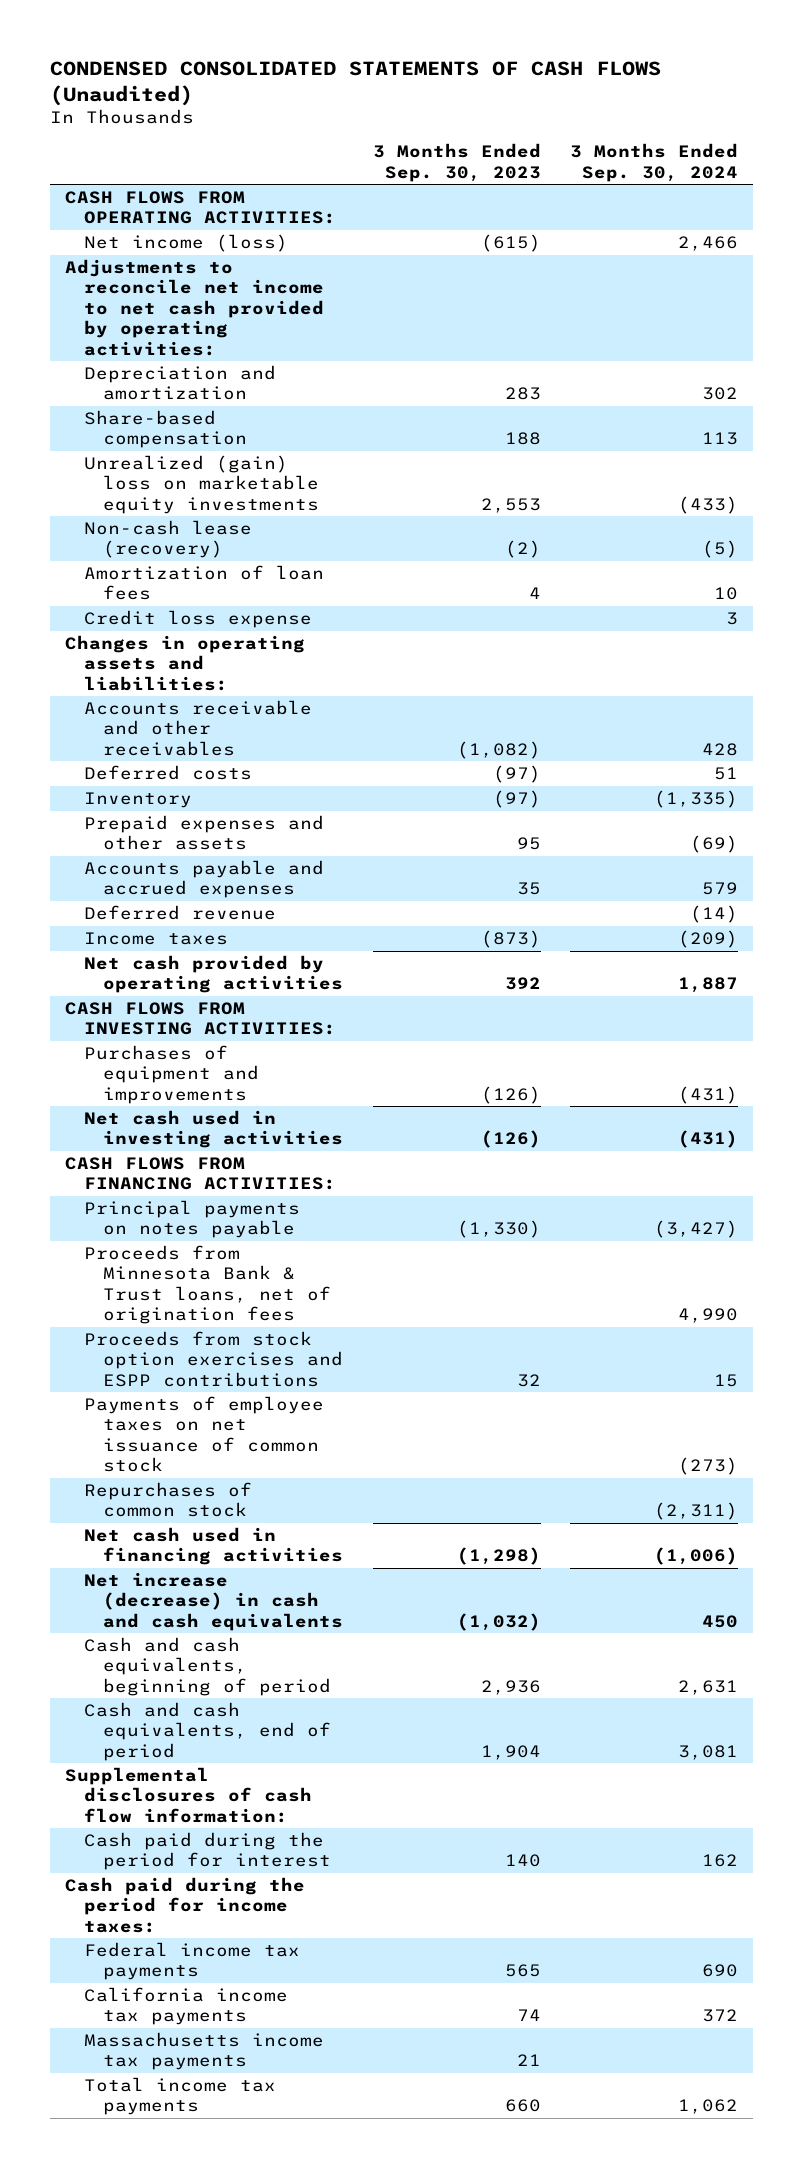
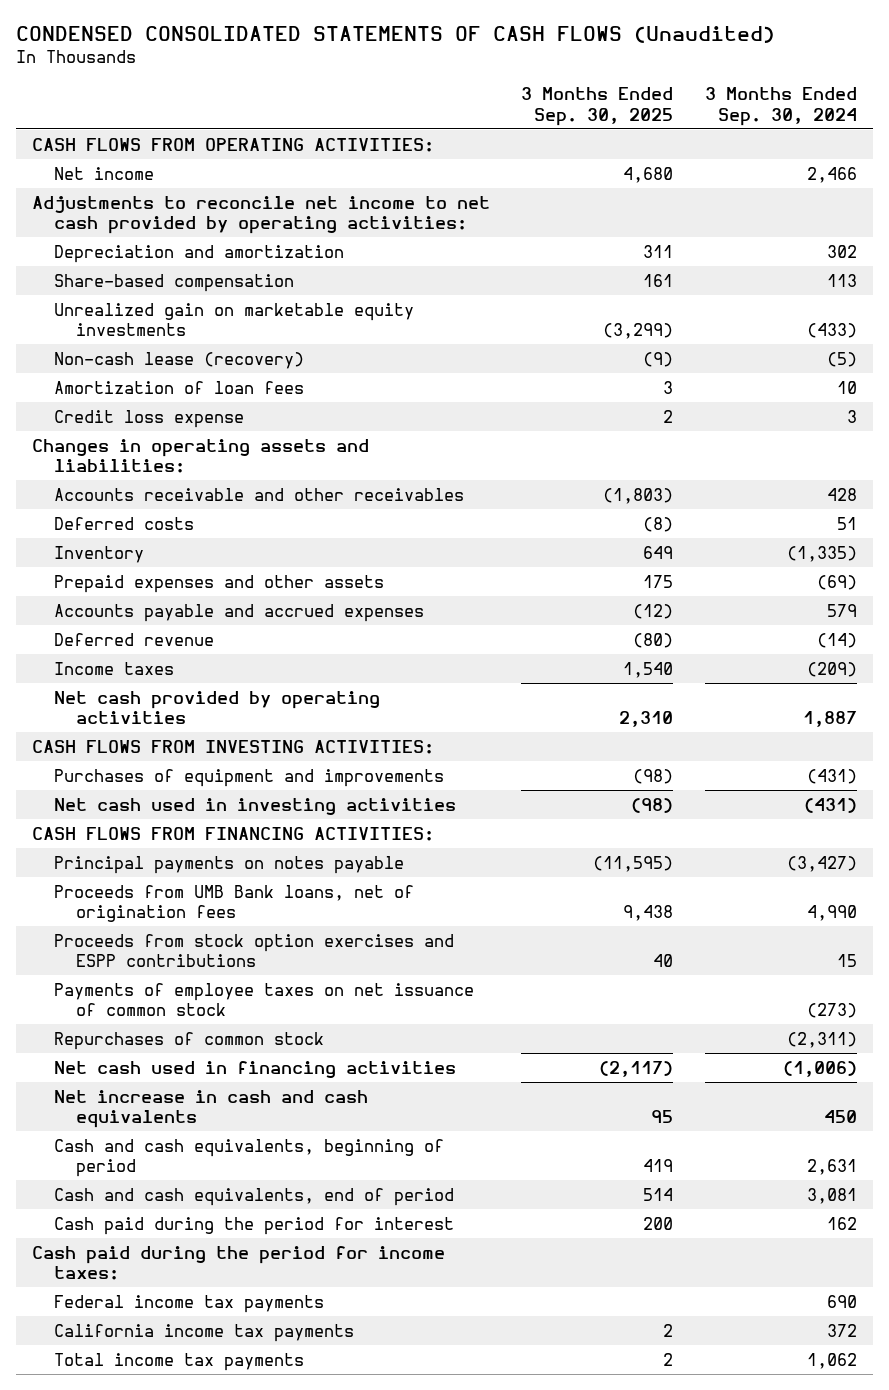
[372,143,541,182] 3 Months Ended Sep. 30, 2023 -> none
none -> [521,87,674,126] 3 Months Ended Sep. 30, 2025
[83,234,288,253] Net income (loss) -> [53,166,154,180] Net income
[83,455,319,514] Unrealized (gain) loss on marketable equity investments -> [53,302,414,336] Unrealized gain on marketable equity investments
[83,1245,331,1325] Proceeds from Minnesota Bank & Trust loans, net of origination fees -> [53,884,414,922] Proceeds from UMB Bank loans, net of origination fees
[83,1572,343,1631] Net increase (decrease) in cash and cash equivalents -> [53,1089,368,1128] Net increase in cash and cash equivalents
[64,1767,312,1823] Supplemental disclosures of cash flow information: -> none
[83,2032,324,2071] Massachusetts income tax payments -> none

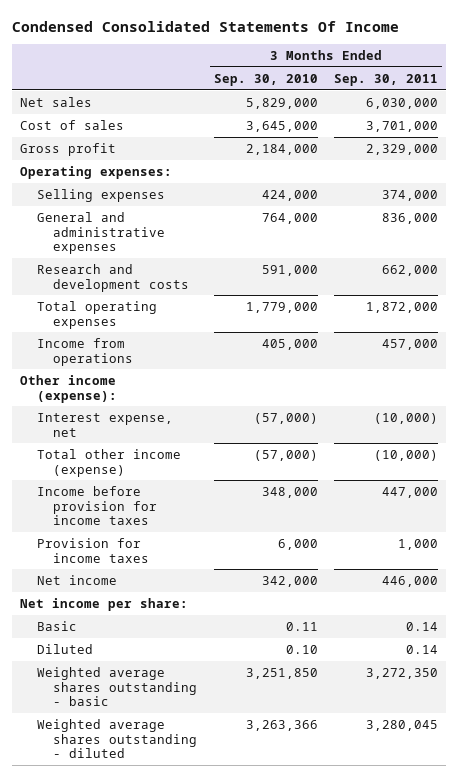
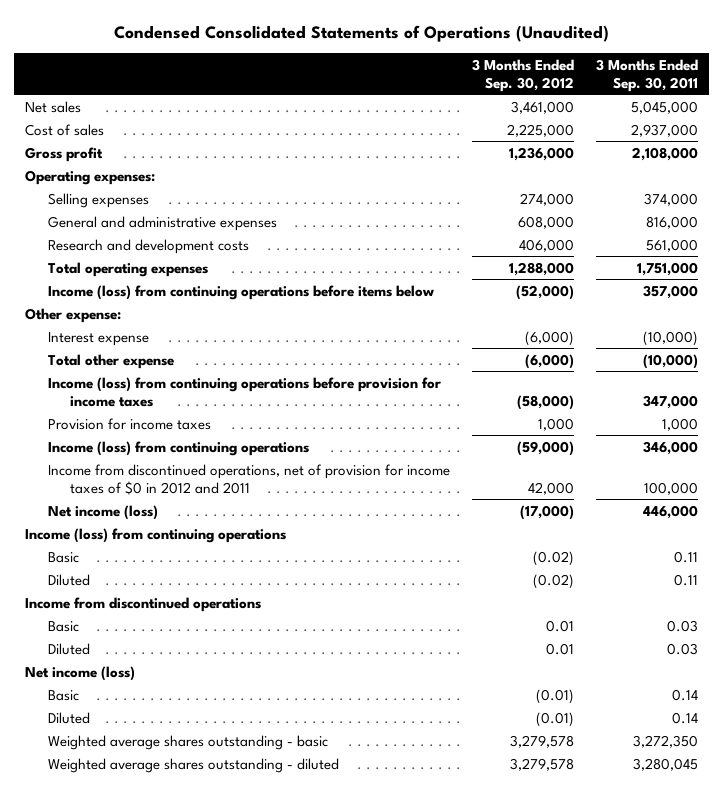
[12,20,400,32] Condensed Consolidated Statements Of Income -> [113,24,609,42] Condensed Consolidated Statements of Operations (Unaudited)
[213,73,318,86] Sep. 30, 2010 -> none
none -> [472,58,575,92] 3 Months Ended Sep. 30, 2012
[366,97,439,109] 6,030,000 -> [631,100,699,114] 5,045,000
[366,120,439,132] 3,701,000 -> [631,123,699,137] 2,937,000
[366,143,439,155] 2,329,000 -> [632,146,699,161] 2,108,000
[382,212,439,224] 836,000 -> [646,215,699,229] 816,000
[382,264,439,276] 662,000 -> [646,238,699,252] 561,000
[366,301,439,313] 1,872,000 -> [637,261,699,276] 1,751,000
[36,337,134,366] Income from operations -> [47,284,434,300] Income (loss) from continuing operations before items below
[382,338,439,350] 457,000 -> [643,284,699,299] 357,000
[20,374,117,403] Other income (expense): -> [25,307,122,323] Other expense:
[36,412,173,437] Interest expense, net -> [47,331,149,346] Interest expense
[36,448,181,477] Total other income (expense) -> [47,353,174,369] Total other expense
[36,485,158,526] Income before provision for income taxes -> [47,376,441,407] Income (loss) from continuing operations before provision for income taxes
[382,486,439,498] 447,000 -> [643,394,699,409] 347,000
none -> [47,440,309,456] Income (loss) from continuing operations
none -> [47,463,450,495] Income from discontinued operations, net of provision for income taxes of $0 in 2012 and 2011
[36,574,117,585] Net income -> [47,504,158,520] Net income (loss)
none -> [25,527,287,543] Income (loss) from continuing operations
none -> [47,551,79,563] Basic
none -> [47,573,90,586] Diluted
none -> [25,596,262,612] Income from discontinued operations
none -> [47,620,79,632] Basic
none -> [47,642,90,655] Diluted
[20,597,189,611] Net income per share: -> [25,665,136,681] Net income (loss)

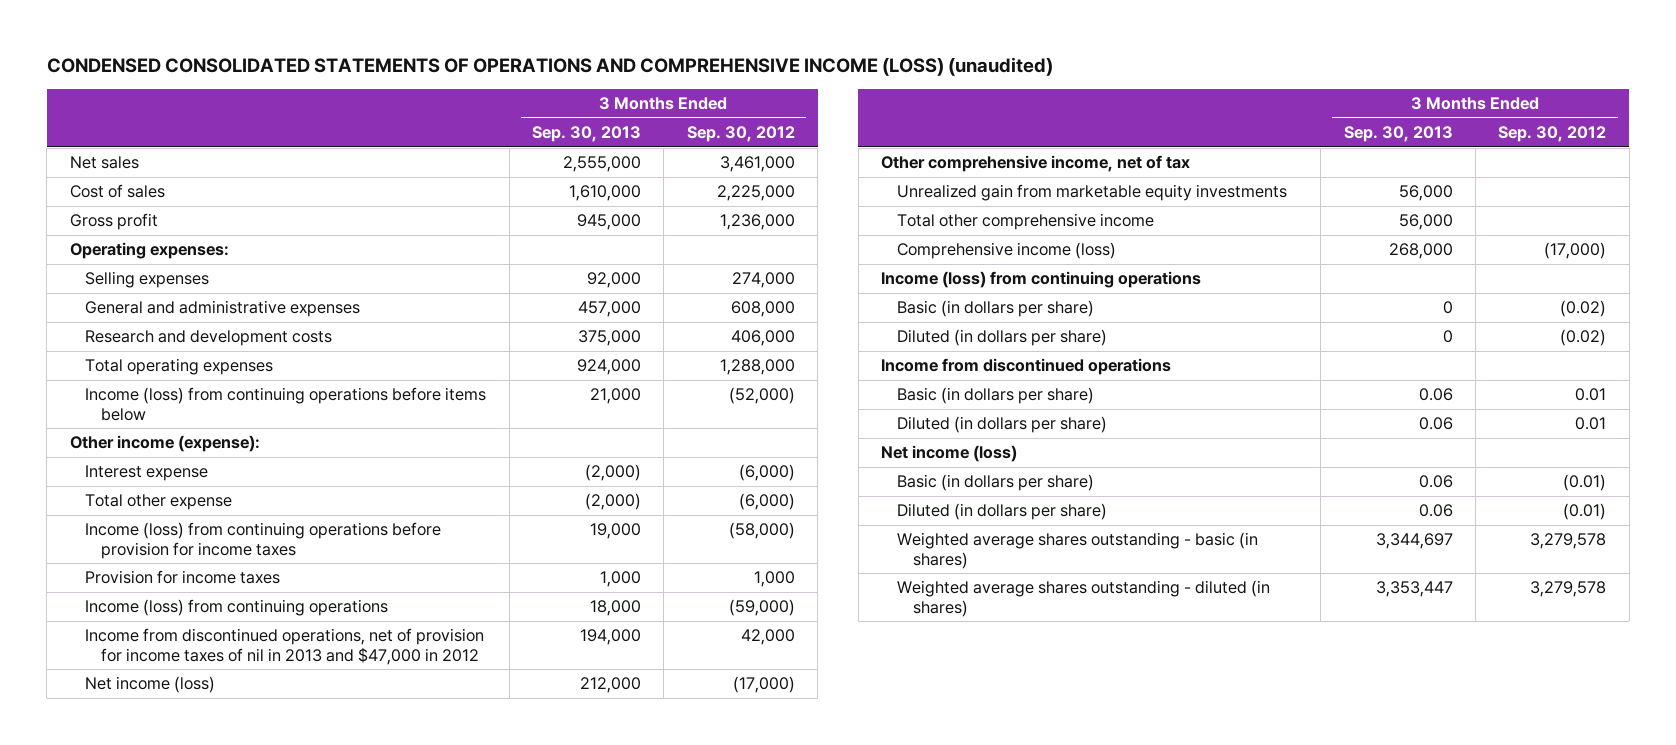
[113,24,609,42] Condensed Consolidated Statements of Operations (Unaudited) -> [46,57,1053,77] CONDENSED CONSOLIDATED STATEMENTS OF OPERATIONS AND COMPREHENSIVE INCOME (LOSS) (unaudited)
[596,58,699,92] 3 Months Ended Sep. 30, 2011 -> none
none -> [532,125,642,142] Sep. 30, 2013
[25,307,122,323] Other expense: -> [69,435,260,453] Other income (expense):
[47,463,450,495] Income from discontinued operations, net of provision for income taxes of $0 in 2012 and 2011 -> [85,628,485,665] Income from discontinued operations, net of provision for income taxes of nil in 2013 and $47,000 in 2012
none -> [881,155,1191,173] Other comprehensive income, net of tax
none -> [896,184,1287,202] Unrealized gain from marketable equity investments
none -> [896,213,1154,231] Total other comprehensive income
none -> [896,242,1116,260] Comprehensive income (loss)
[47,551,79,563] Basic -> [896,300,1094,318] Basic (in dollars per share)
[47,573,90,586] Diluted -> [896,329,1107,347] Diluted (in dollars per share)
[47,620,79,632] Basic -> [896,387,1094,405] Basic (in dollars per share)
[47,642,90,655] Diluted -> [896,416,1107,434] Diluted (in dollars per share)
[47,689,79,701] Basic -> [896,474,1094,492] Basic (in dollars per share)
[47,711,90,724] Diluted -> [896,503,1107,521] Diluted (in dollars per share)
[47,734,328,750] Weighted average shares outstanding - basic -> [896,532,1258,569] Weighted average shares outstanding - basic (in shares)
[47,757,339,773] Weighted average shares outstanding - diluted -> [896,580,1270,617] Weighted average shares outstanding - diluted (in shares)

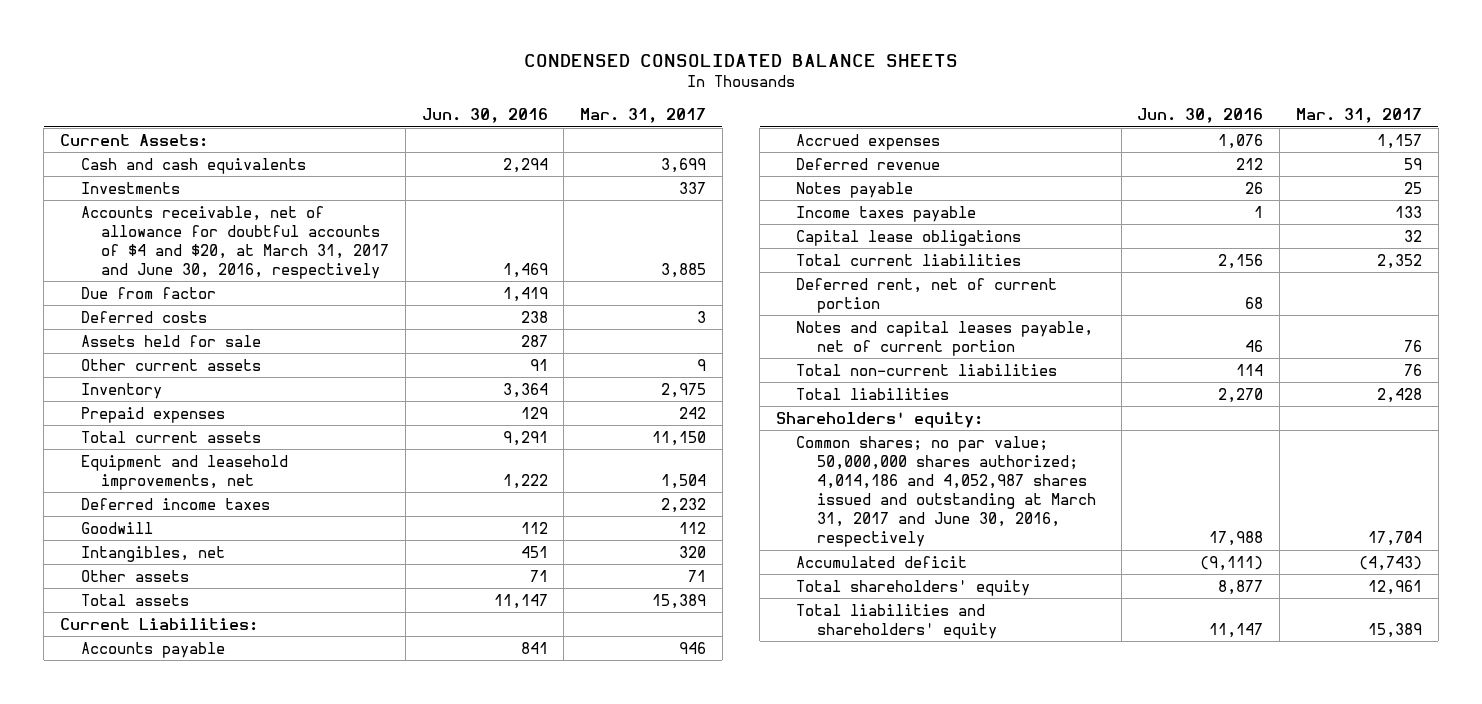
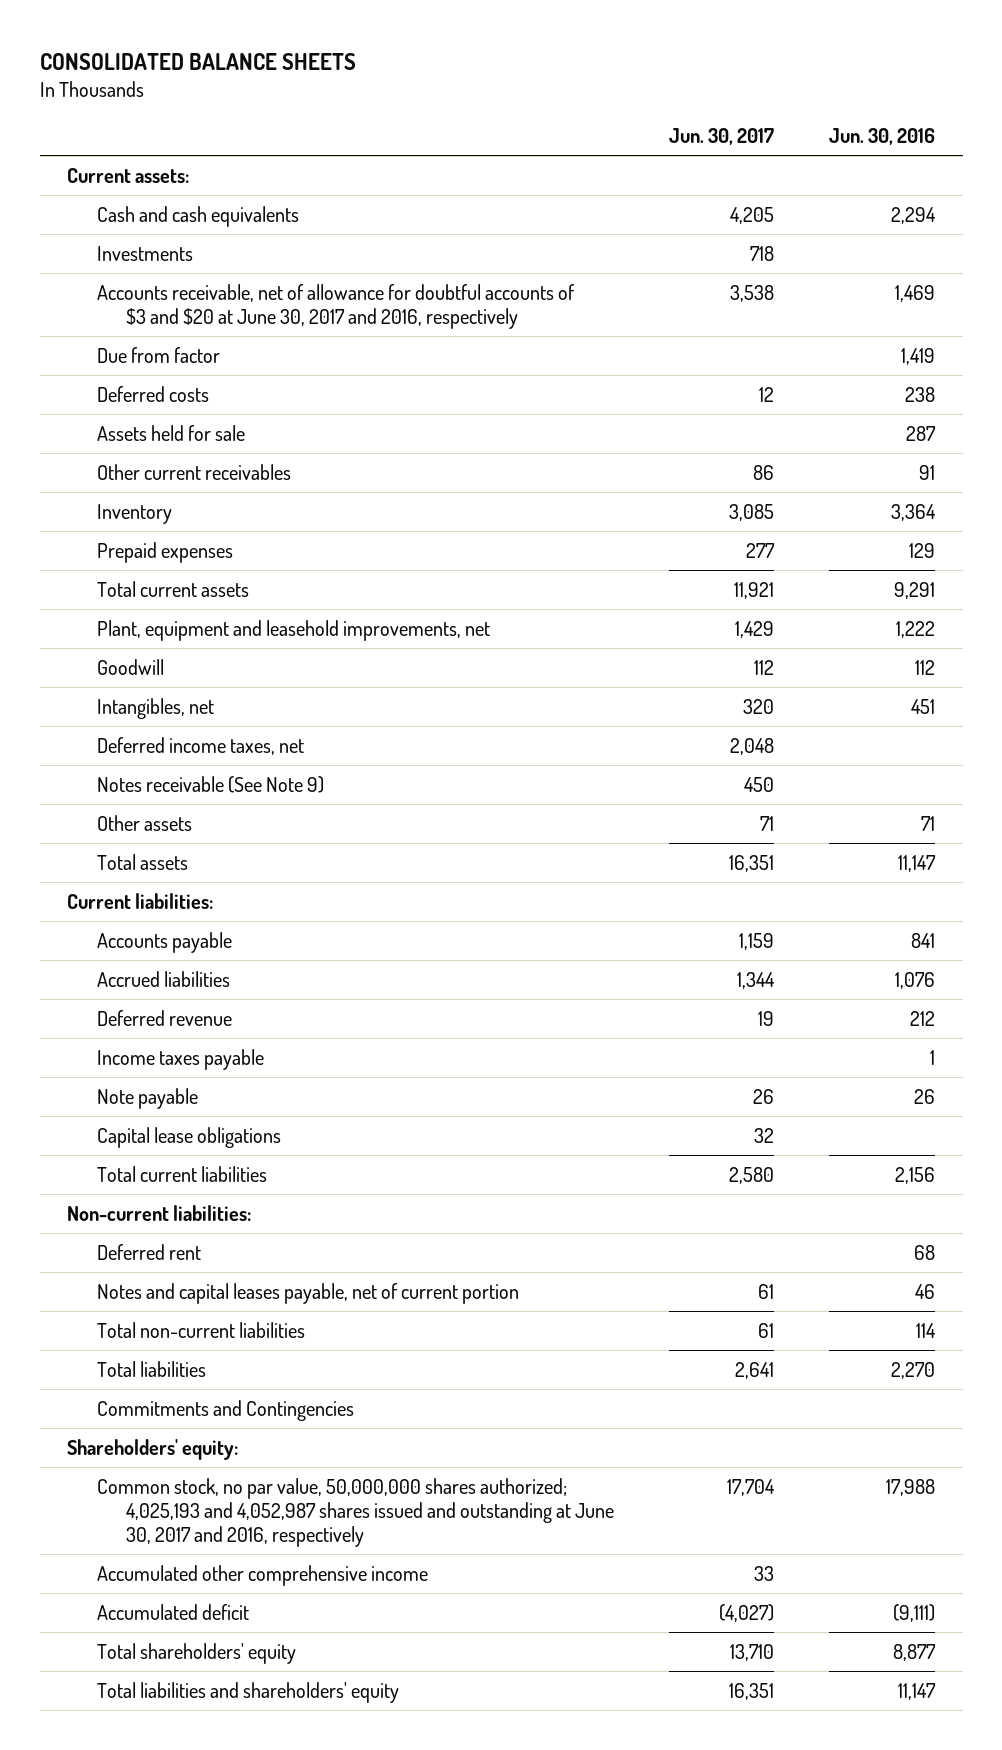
[524,54,959,68] CONDENSED CONSOLIDATED BALANCE SHEETS -> [39,53,356,71] CONSOLIDATED BALANCE SHEETS
[580,108,707,124] Mar. 31, 2017 -> none
none -> [669,128,775,146] Jun. 30, 2017
[60,133,209,147] Current Assets: -> [67,167,190,183] Current assets:
[80,205,390,280] Accounts receivable, net of allowance for doubtful accounts of $4 and $20, at March 31, 2017 and June 30, 2016, respectively -> [96,283,575,329] Accounts receivable, net of allowance for doubtful accounts of $3 and $20 at June 30, 2017 and 2016, respectively
[80,358,261,371] Other current assets -> [96,463,291,480] Other current receivables
[80,497,270,510] Deferred income taxes -> none
[80,454,288,490] Equipment and leasehold improvements, net -> [96,619,490,641] Plant, equipment and leasehold improvements, net
none -> [96,736,304,755] Deferred income taxes, net
none -> [96,775,324,793] Notes receivable (See Note 9)
[60,617,259,631] Current Liabilities: -> [67,892,214,909] Current liabilities:
[796,133,941,150] Accrued expenses -> [96,970,230,987] Accrued liabilities
[796,181,914,198] Notes payable -> none
none -> [96,1087,198,1109] Note payable
none -> [67,1204,252,1221] Non-current liabilities:
[796,277,1058,313] Deferred rent, net of current portion -> [96,1243,201,1260] Deferred rent
none -> [96,1399,354,1421] Commitments and Contingencies
[796,435,1096,548] Common shares; no par value; 50,000,000 shares authorized; 4,014,186 and 4,052,987 shares issued and outstanding at March 31, 2017 and June 30, 2016, respectively -> [96,1477,615,1547] Common stock, no par value, 50,000,000 shares authorized; 4,025,193 and 4,052,987 shares issued and outstanding at June 30, 2017 and 2016, respectively
none -> [96,1564,428,1586] Accumulated other comprehensive income

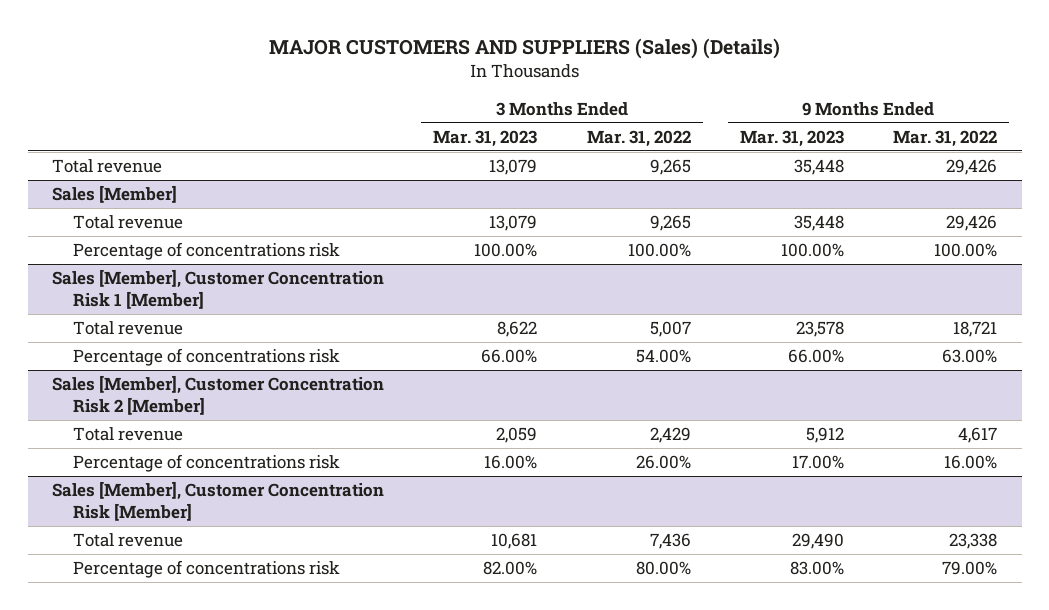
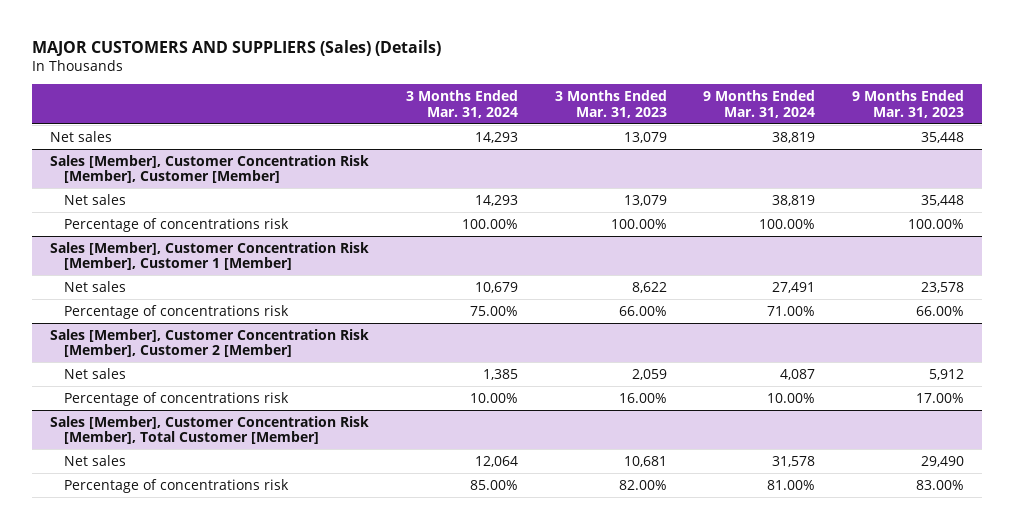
[586,129,691,147] Mar. 31, 2022 -> none
[892,129,997,147] Mar. 31, 2022 -> none
none -> [405,90,518,118] 3 Months Ended Mar. 31, 2024
none -> [703,90,816,118] 9 Months Ended Mar. 31, 2024
[52,185,178,204] Sales [Member] -> none
[52,159,163,174] Total revenue -> [50,130,113,142] Net sales
none -> [50,154,370,184] Sales [Member], Customer Concentration Risk [Member], Customer [Member]
[73,215,184,230] Total revenue -> [63,193,126,205] Net sales
[52,269,385,309] Sales [Member], Customer Concentration Risk 1 [Member] -> [50,241,370,271] Sales [Member], Customer Concentration Risk [Member], Customer 1 [Member]
[73,321,184,336] Total revenue -> [63,280,126,292] Net sales
[52,375,385,415] Sales [Member], Customer Concentration Risk 2 [Member] -> [50,328,370,358] Sales [Member], Customer Concentration Risk [Member], Customer 2 [Member]
[73,427,184,442] Total revenue -> [63,367,126,379] Net sales
[52,481,385,521] Sales [Member], Customer Concentration Risk [Member] -> [50,415,370,445] Sales [Member], Customer Concentration Risk [Member], Total Customer [Member]
[73,533,184,548] Total revenue -> [63,454,126,466] Net sales

